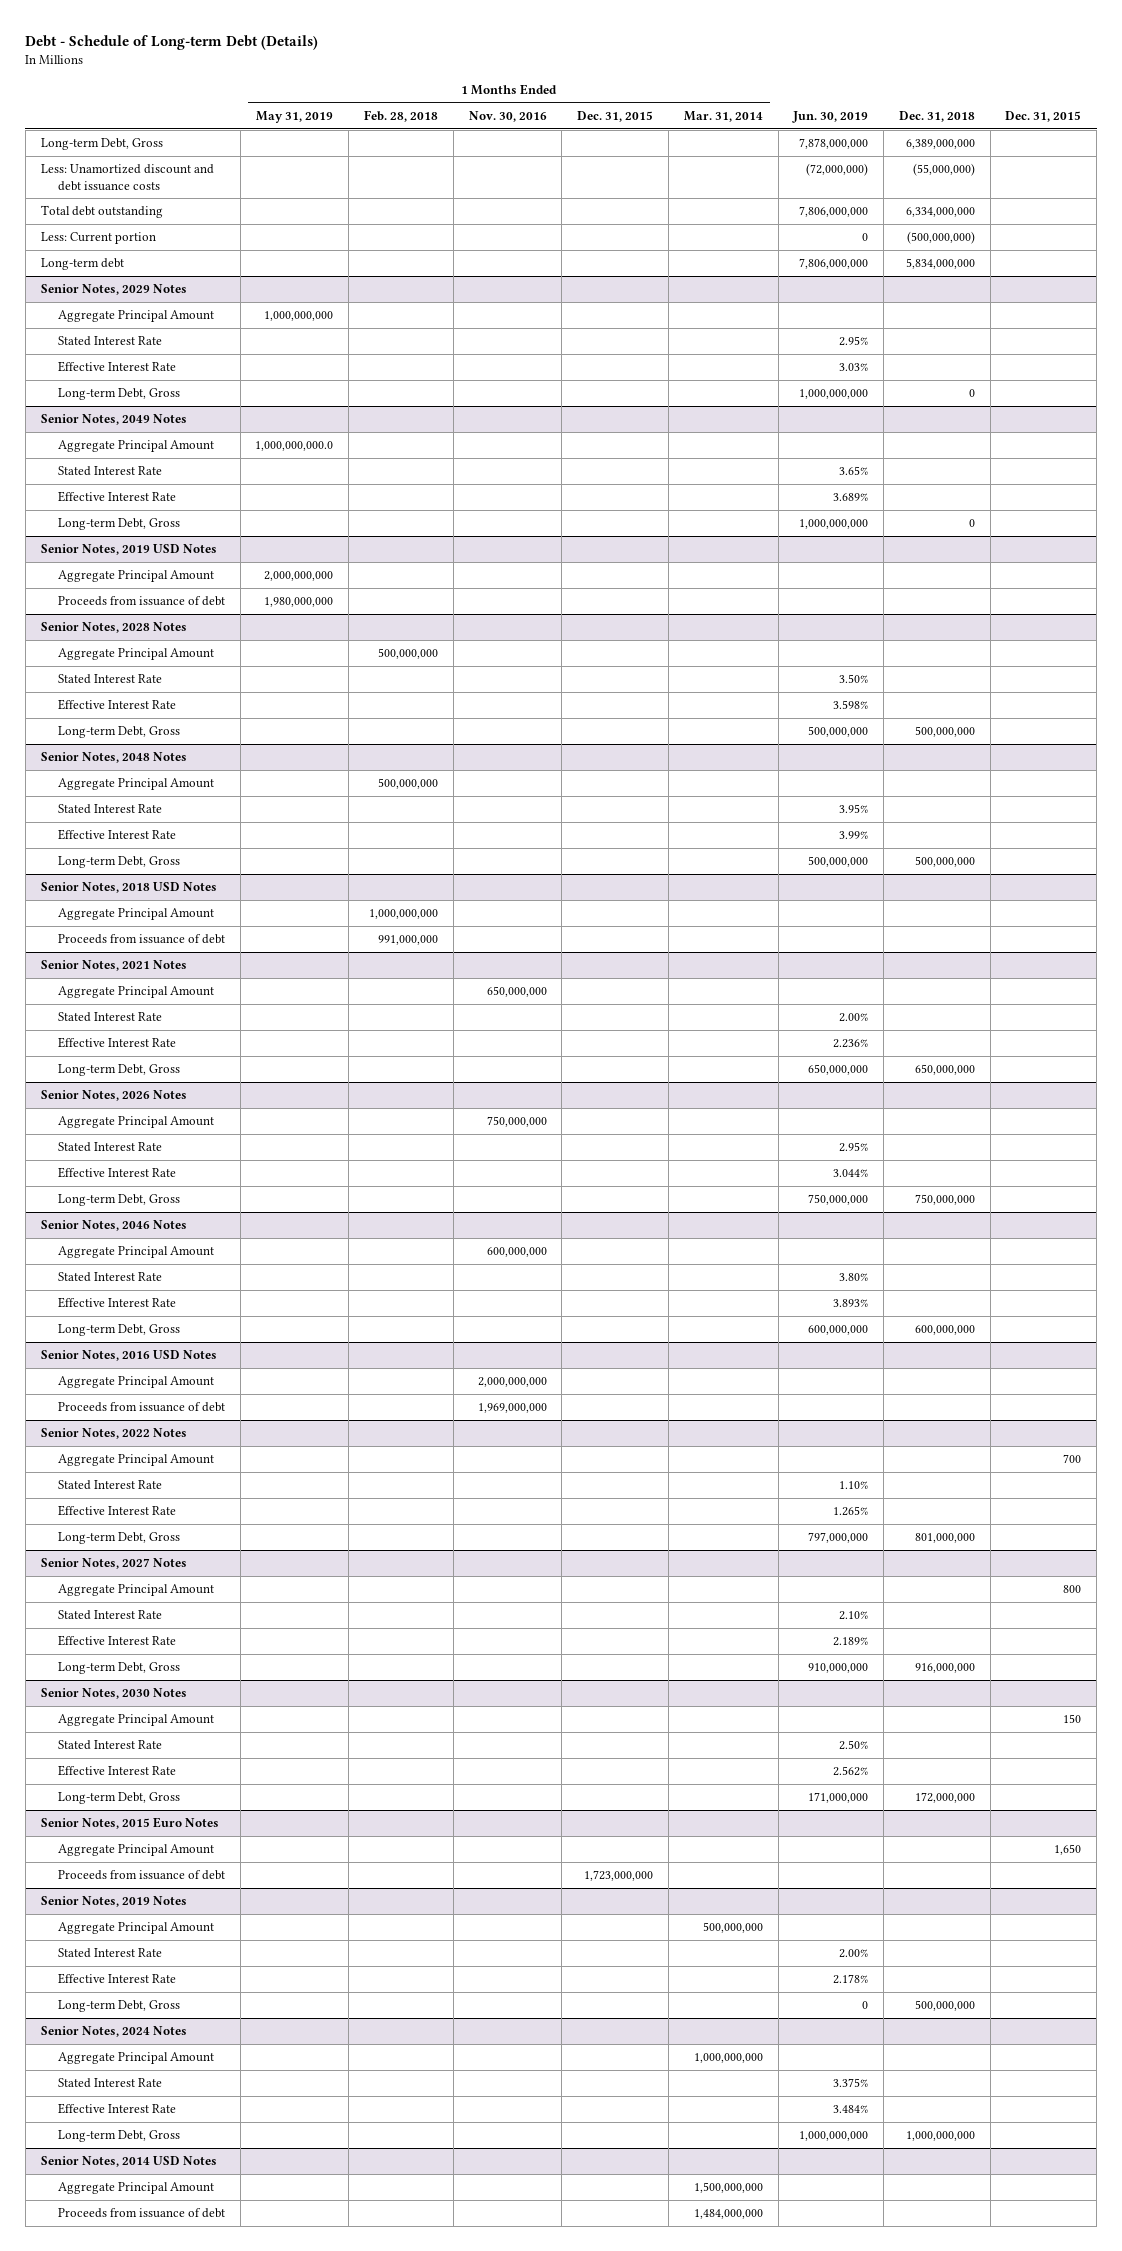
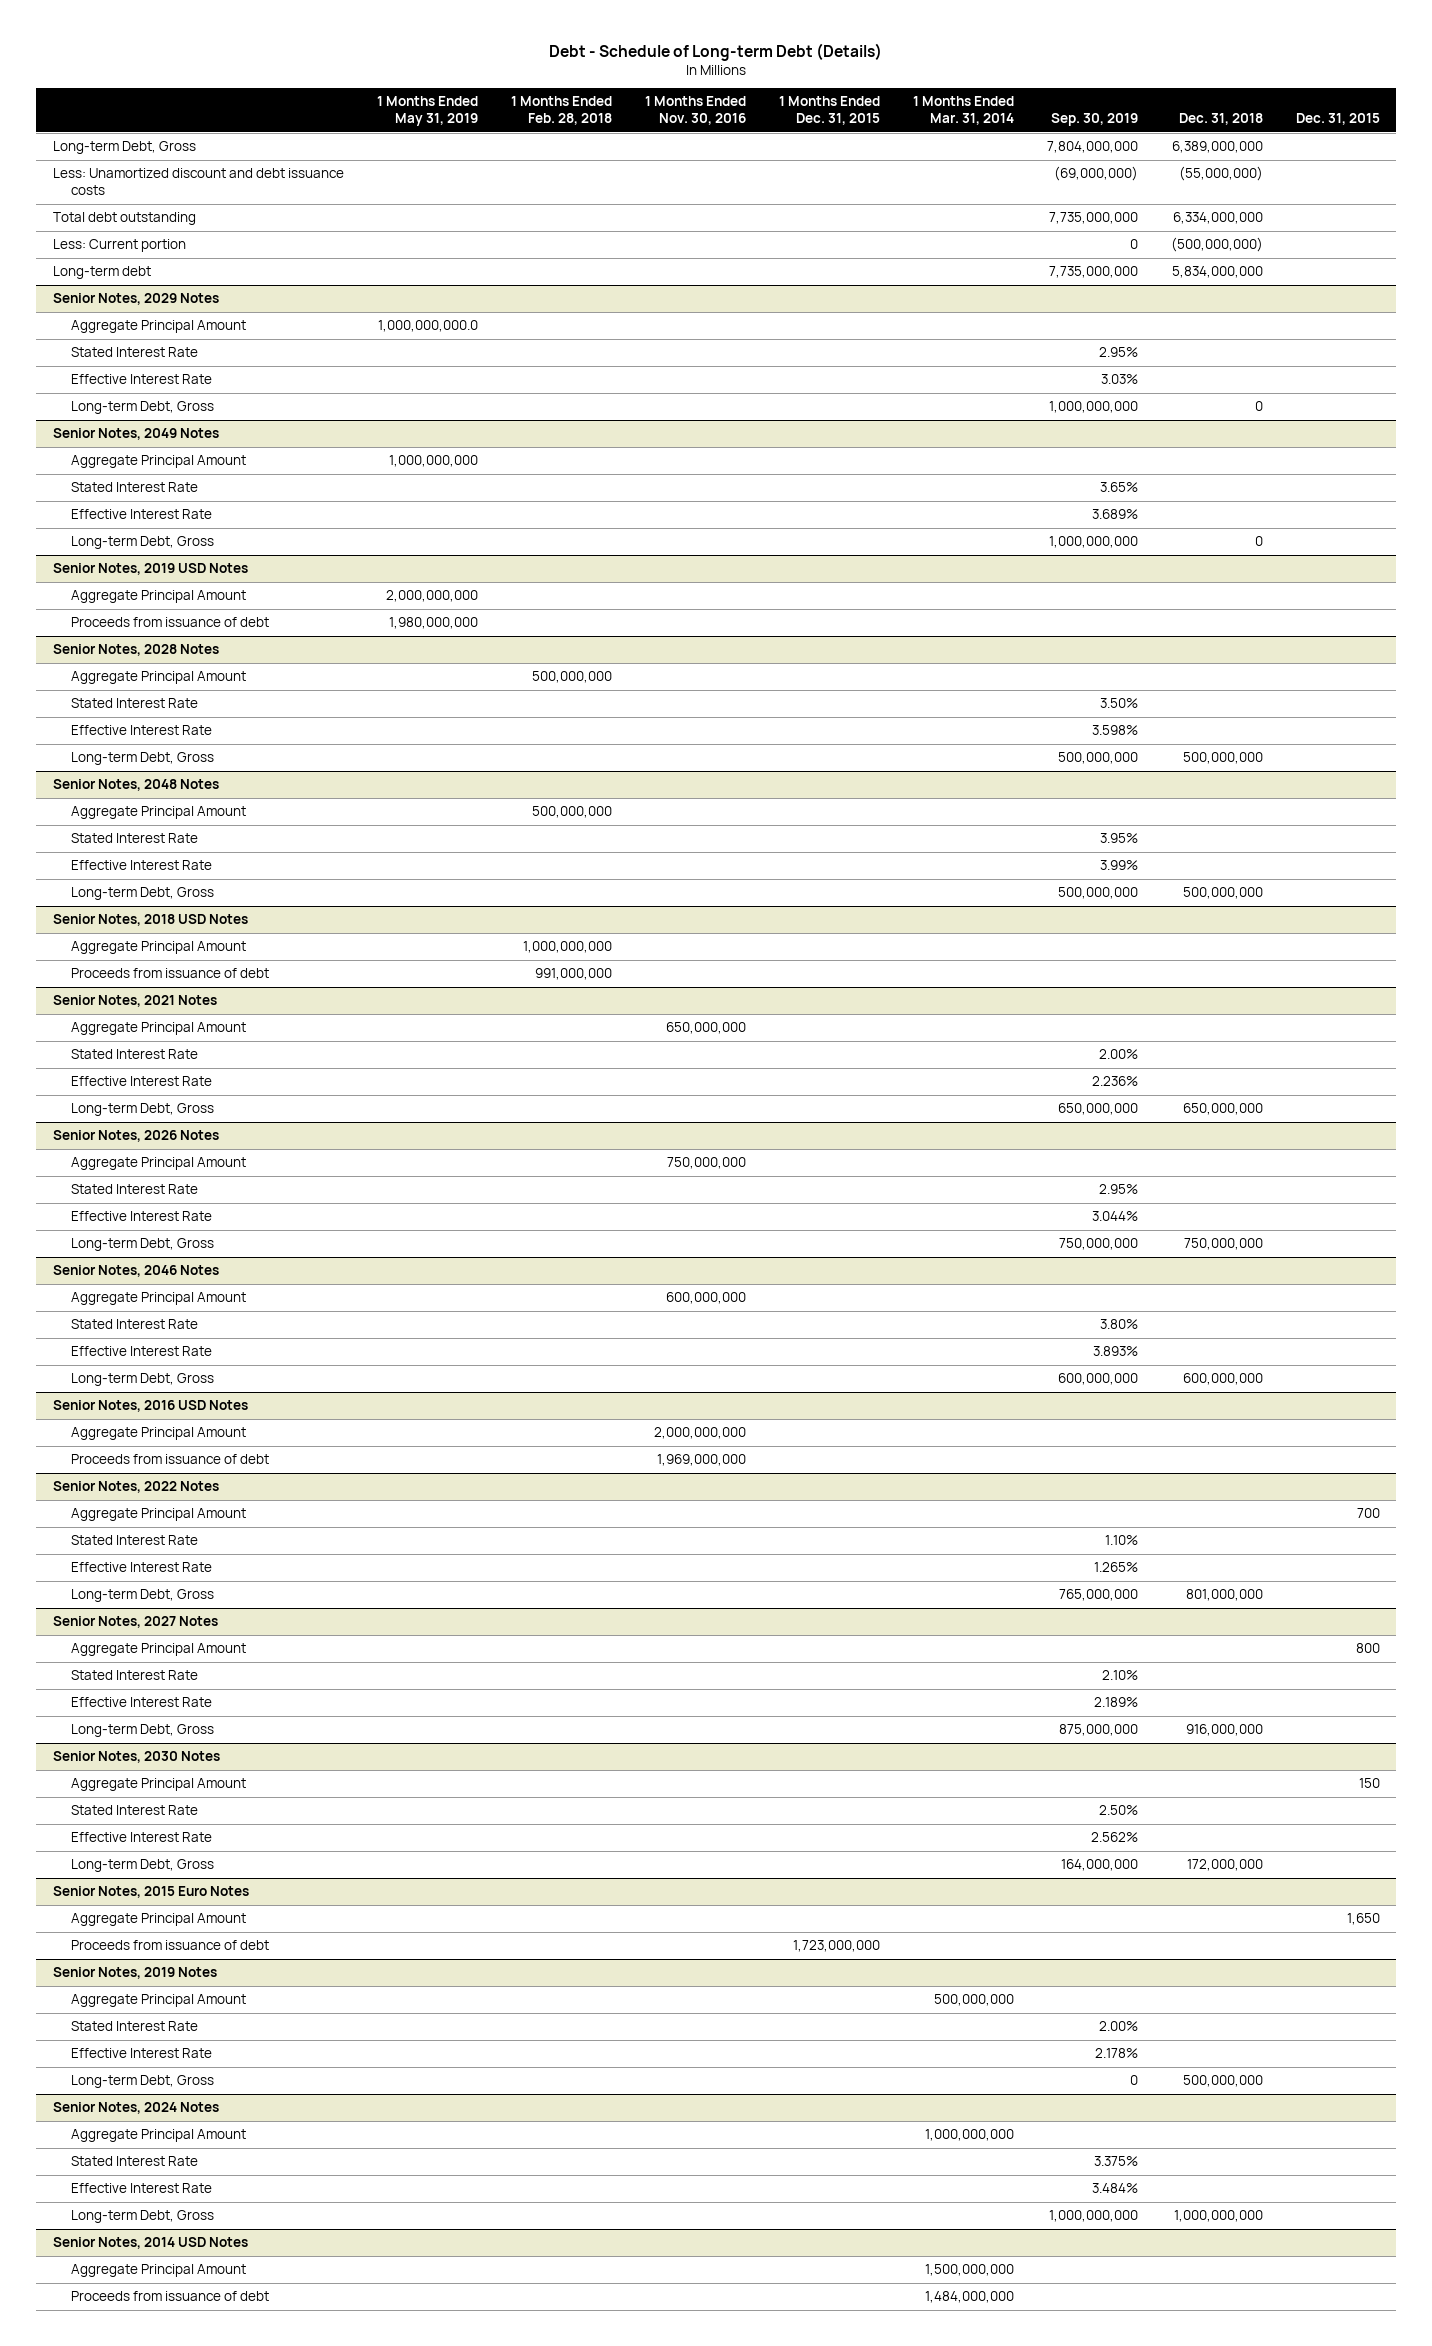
[792,111,869,124] Jun. 30, 2019 -> none
none -> [1050,113,1138,127] Sep. 30, 2019
[264,311,334,322] 1,000,000,000 -> [377,320,478,333] 1,000,000,000.0
[255,441,334,452] 1,000,000,000.0 -> [388,455,478,468] 1,000,000,000

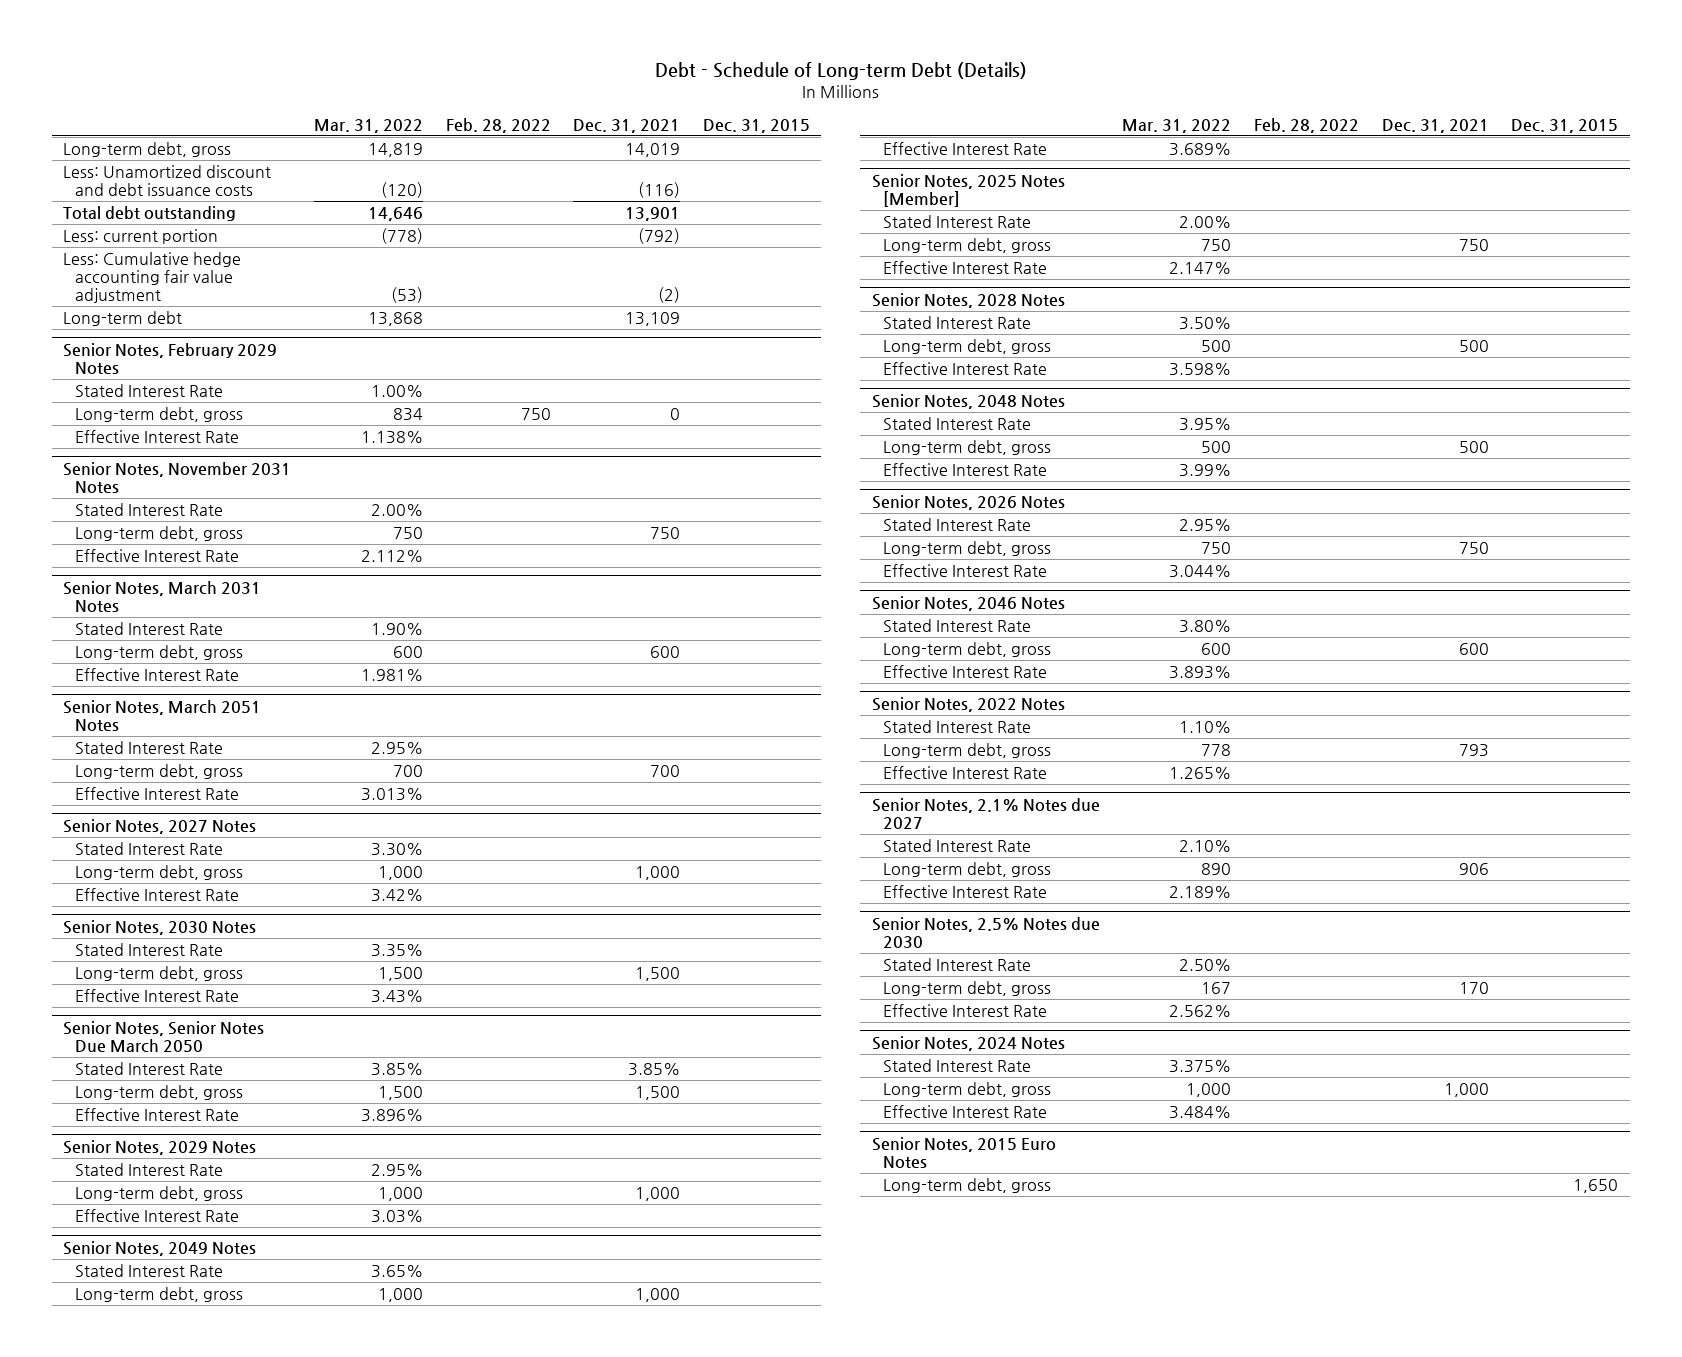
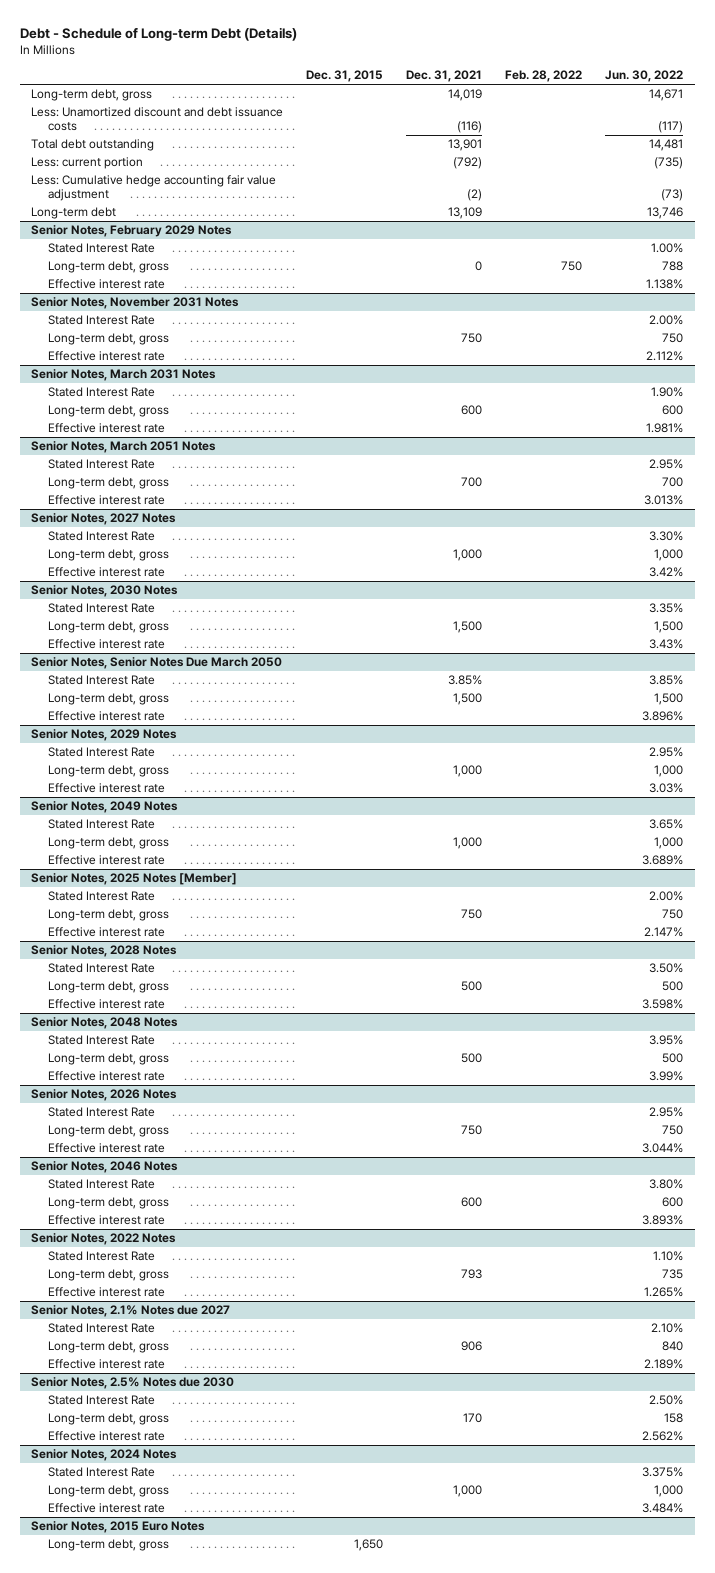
[314,118,424,133] Mar. 31, 2022 -> none
none -> [605,70,684,83] Jun. 30, 2022
[74,429,239,443] Effective Interest Rate -> [48,279,166,290] Effective interest rate
[74,548,239,562] Effective Interest Rate -> [48,351,166,362] Effective interest rate
[74,667,239,681] Effective Interest Rate -> [48,423,166,434] Effective interest rate
[74,786,239,800] Effective Interest Rate -> [48,495,166,506] Effective interest rate
[74,887,239,901] Effective Interest Rate -> [48,567,166,578] Effective interest rate
[74,988,239,1002] Effective Interest Rate -> [48,639,166,650] Effective interest rate
[74,1107,239,1121] Effective Interest Rate -> [48,711,166,722] Effective interest rate
[74,1208,239,1222] Effective Interest Rate -> [48,783,166,794] Effective interest rate
[883,141,1048,155] Effective Interest Rate -> [48,855,166,866] Effective interest rate
[883,260,1048,274] Effective Interest Rate -> [48,927,166,938] Effective interest rate
[883,361,1048,375] Effective Interest Rate -> [48,999,166,1010] Effective interest rate
[883,462,1048,476] Effective Interest Rate -> [48,1071,166,1082] Effective interest rate
[883,563,1048,577] Effective Interest Rate -> [48,1143,166,1154] Effective interest rate
[883,664,1048,678] Effective Interest Rate -> [48,1215,166,1226] Effective interest rate
[883,765,1048,779] Effective Interest Rate -> [48,1287,166,1298] Effective interest rate
[883,884,1048,898] Effective Interest Rate -> [48,1359,166,1370] Effective interest rate
[883,1003,1048,1017] Effective Interest Rate -> [48,1431,166,1442] Effective interest rate
[883,1104,1048,1118] Effective Interest Rate -> [48,1503,166,1514] Effective interest rate

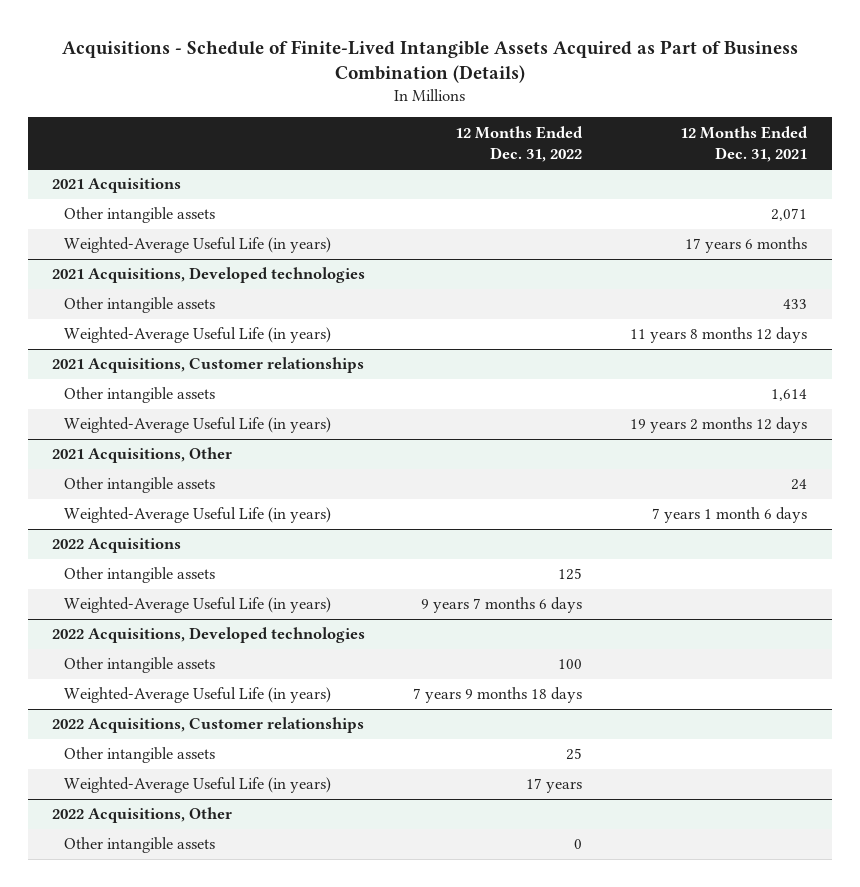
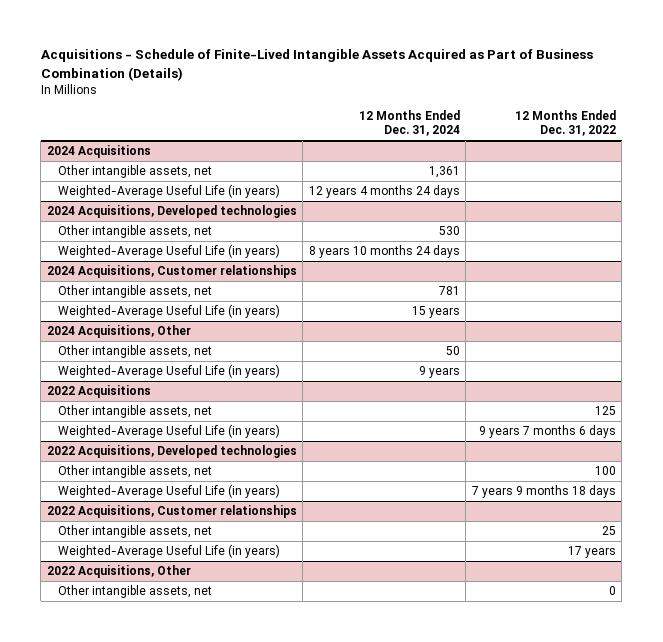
[680,125,809,162] 12 Months Ended Dec. 31, 2021 -> none
none -> [358,109,460,137] 12 Months Ended Dec. 31, 2024
[52,178,182,194] 2021 Acquisitions -> none
[64,207,216,224] Other intangible assets -> none
[64,237,332,254] Weighted-Average Useful Life (in years) -> none
none -> [46,145,151,159] 2024 Acquisitions
none -> [58,165,213,179] Other intangible assets, net
none -> [58,184,281,199] Weighted-Average Useful Life (in years)
[52,267,366,284] 2021 Acquisitions, Developed technologies -> [46,205,297,219] 2024 Acquisitions, Developed technologies
[64,297,216,314] Other intangible assets -> [58,225,213,239] Other intangible assets, net
[52,357,365,374] 2021 Acquisitions, Customer relationships -> [46,265,297,279] 2024 Acquisitions, Customer relationships
[64,387,216,404] Other intangible assets -> [58,285,213,299] Other intangible assets, net
[52,447,233,464] 2021 Acquisitions, Other -> [46,325,191,339] 2024 Acquisitions, Other
[64,477,216,494] Other intangible assets -> [58,345,213,359] Other intangible assets, net
[64,567,216,584] Other intangible assets -> [58,405,213,419] Other intangible assets, net
[64,657,216,674] Other intangible assets -> [58,465,213,479] Other intangible assets, net
[64,747,216,764] Other intangible assets -> [58,525,213,539] Other intangible assets, net
[64,837,216,854] Other intangible assets -> [58,585,213,599] Other intangible assets, net

